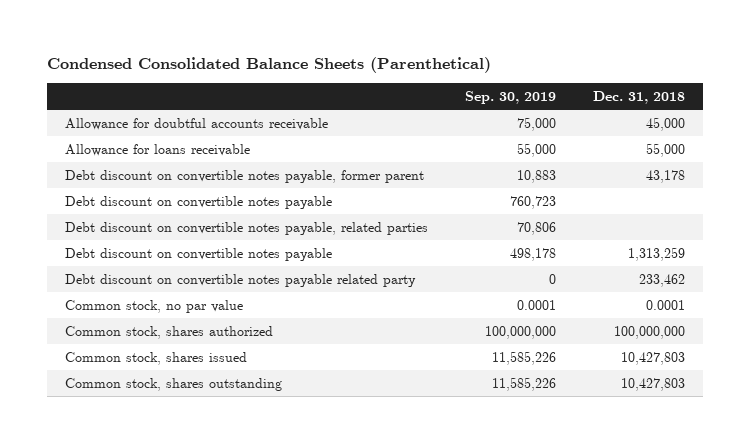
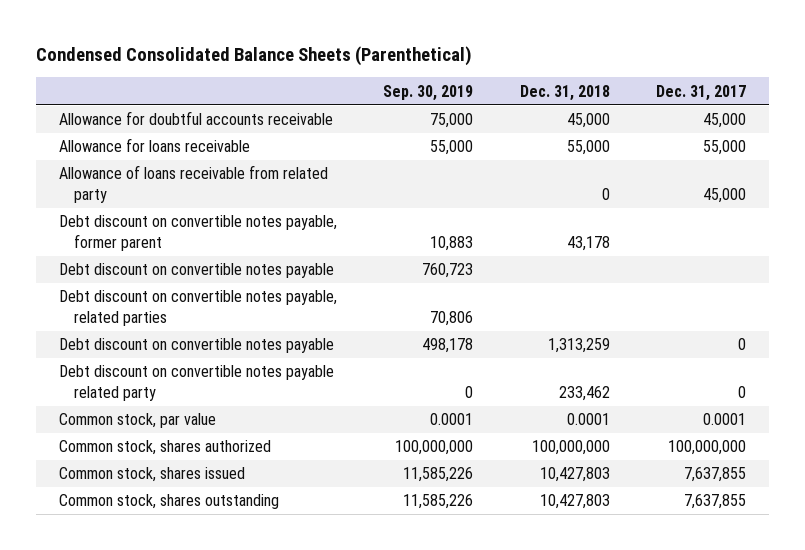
none -> [655,84,746,101] Dec. 31, 2017
none -> [58,165,328,204] Allowance of loans receivable from related party
[65,300,244,314] Common stock, no par value -> [58,413,216,429] Common stock, par value

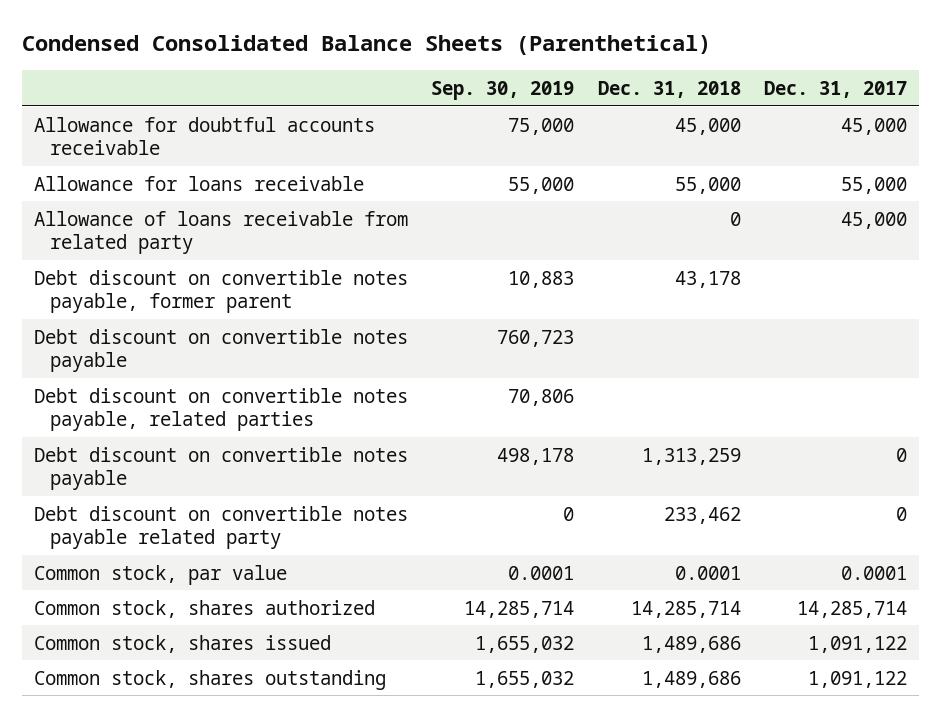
[395,440,474,456] 100,000,000 -> [464,600,575,618] 14,285,714
[531,440,610,456] 100,000,000 -> [630,600,741,618] 14,285,714
[667,440,746,456] 100,000,000 -> [797,600,908,618] 14,285,714
[403,467,474,483] 11,585,226 -> [475,635,575,653] 1,655,032
[539,467,610,483] 10,427,803 -> [641,635,741,653] 1,489,686
[683,467,746,483] 7,637,855 -> [808,635,908,653] 1,091,122
[403,494,474,510] 11,585,226 -> [475,670,575,688] 1,655,032
[539,494,610,510] 10,427,803 -> [641,670,741,688] 1,489,686
[683,494,746,510] 7,637,855 -> [808,670,908,688] 1,091,122

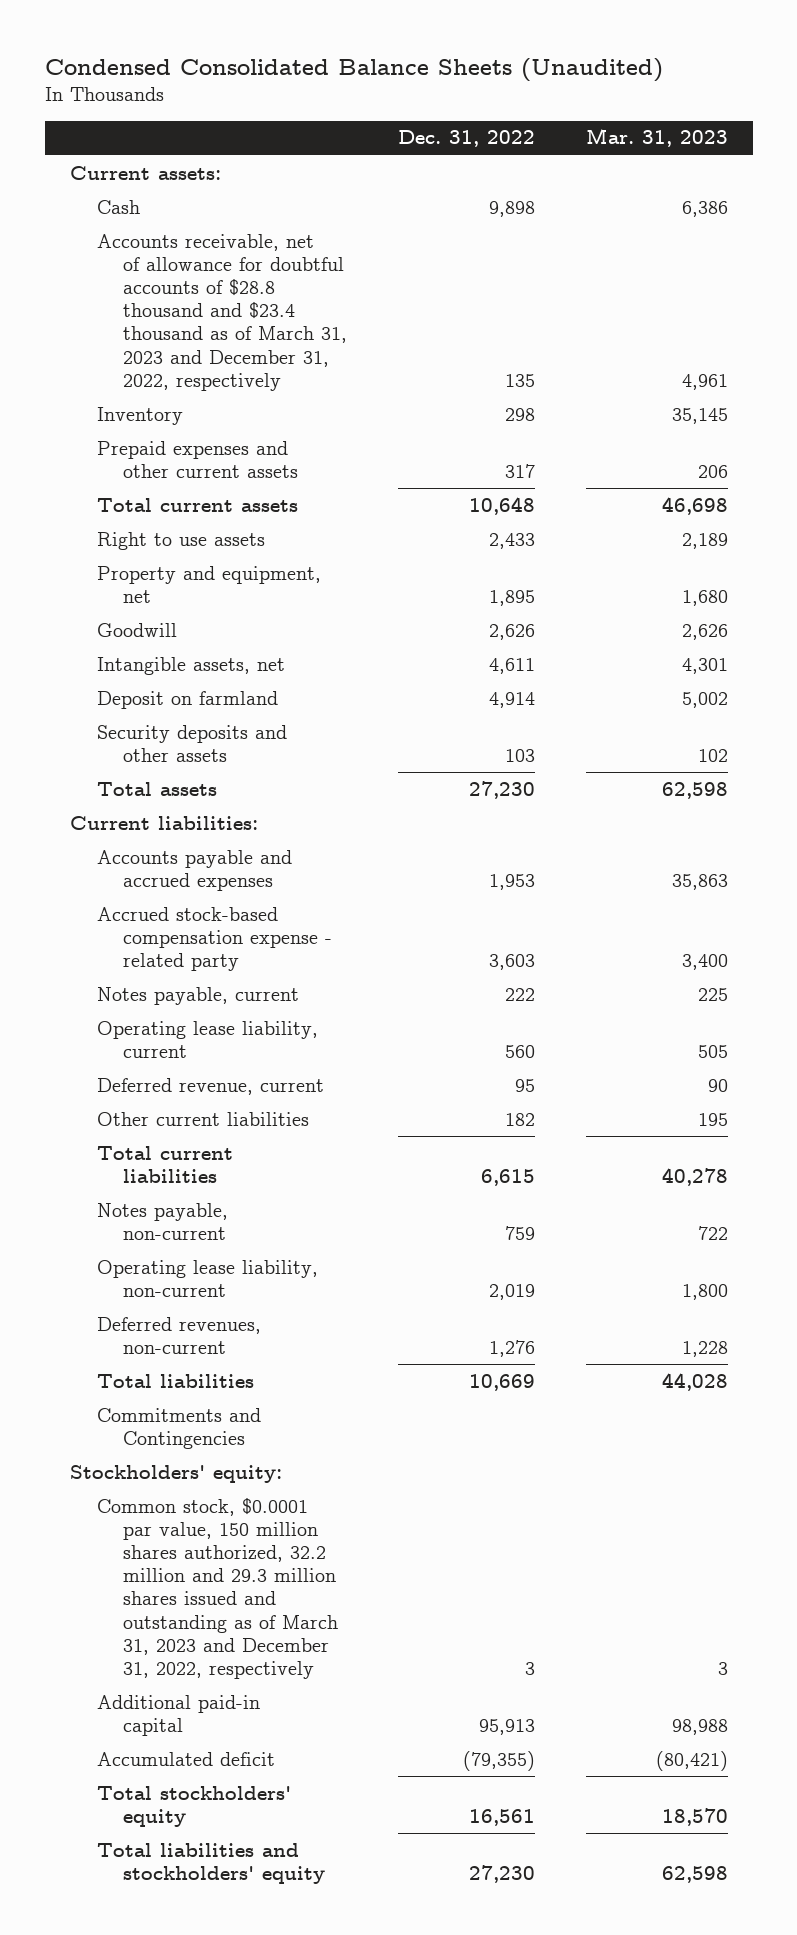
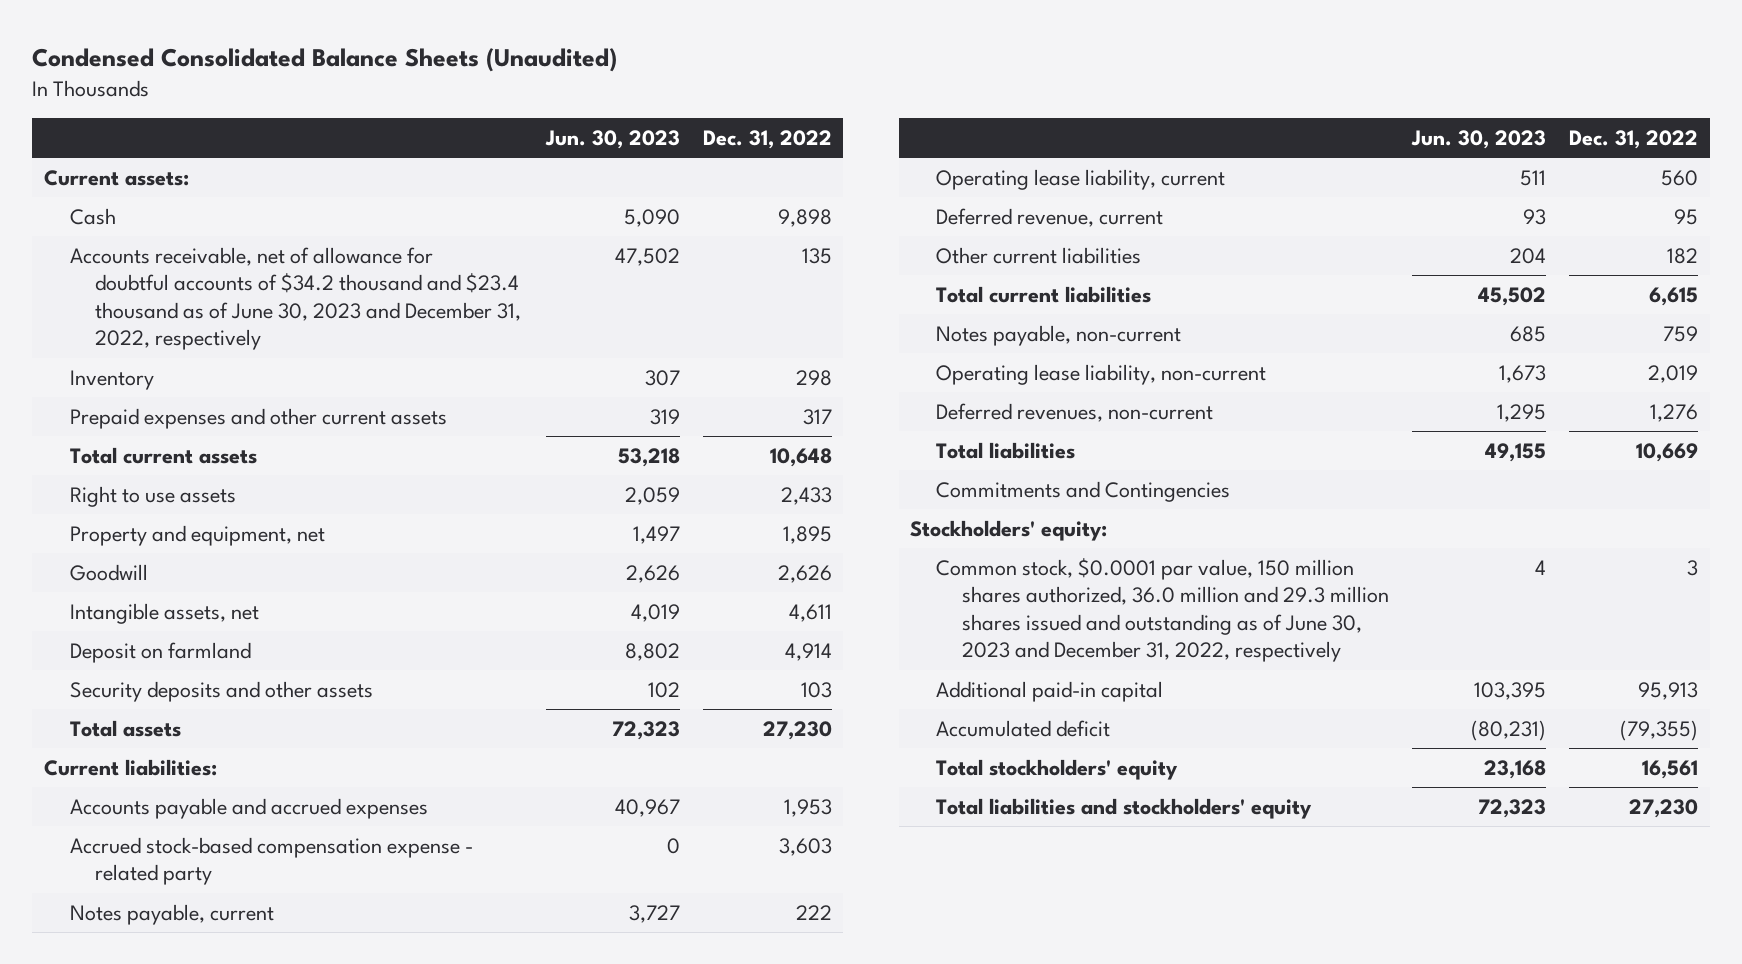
[585,128,728,148] Mar. 31, 2023 -> none
none -> [544,129,680,149] Jun. 30, 2023
[96,233,348,391] Accounts receivable, net of allowance for doubtful accounts of $28.8 thousand and $23.4 thousand as of March 31, 2023 and December 31, 2022, respectively -> [69,246,522,351] Accounts receivable, net of allowance for doubtful accounts of $34.2 thousand and $23.4 thousand as of June 30, 2023 and December 31, 2022, respectively
[96,1497,339,1679] Common stock, $0.0001 par value, 150 million shares authorized, 32.2 million and 29.3 million shares issued and outstanding as of March 31, 2023 and December 31, 2022, respectively -> [936,557,1389,663] Common stock, $0.0001 par value, 150 million shares authorized, 36.0 million and 29.3 million shares issued and outstanding as of June 30, 2023 and December 31, 2022, respectively

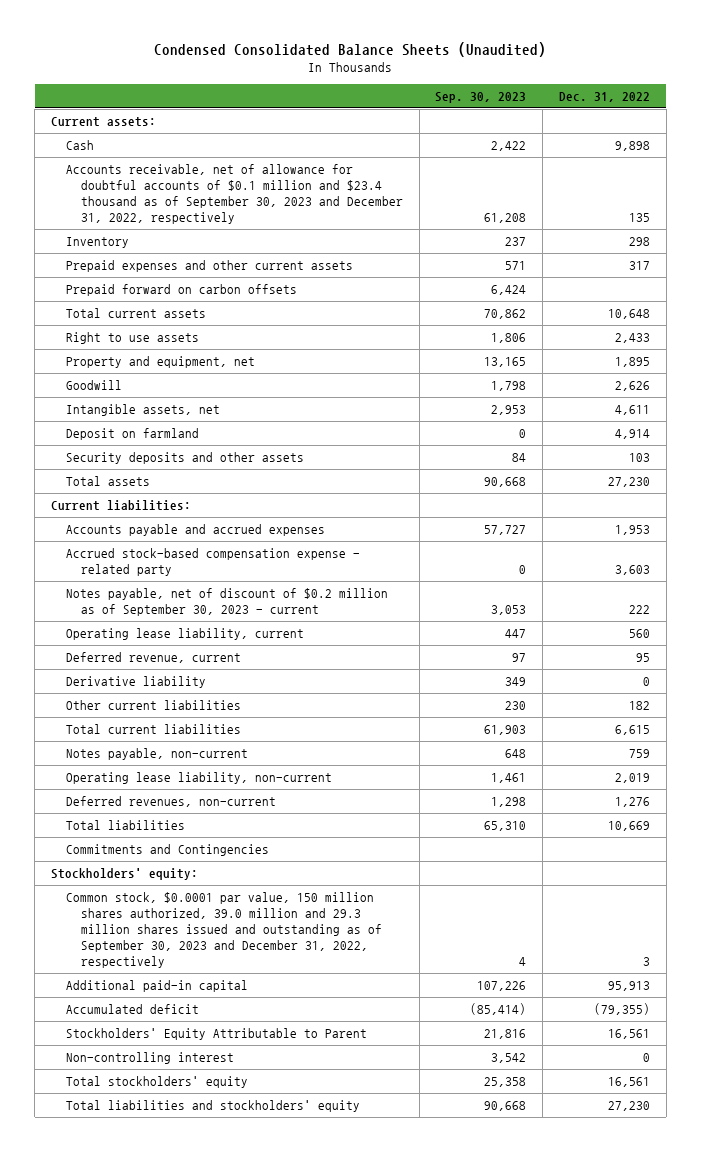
[544,129,680,149] Jun. 30, 2023 -> none
none -> [435,91,527,103] Sep. 30, 2023
[69,246,522,351] Accounts receivable, net of allowance for doubtful accounts of $34.2 thousand and $23.4 thousand as of June 30, 2023 and December 31, 2022, respectively -> [65,163,403,225] Accounts receivable, net of allowance for doubtful accounts of $0.1 million and $23.4 thousand as of September 30, 2023 and December 31, 2022, respectively
none -> [65,283,297,296] Prepaid forward on carbon offsets
[69,903,274,925] Notes payable, current -> [65,587,388,617] Notes payable, net of discount of $0.2 million as of September 30, 2023 - current
none -> [65,675,206,688] Derivative liability
[936,557,1389,663] Common stock, $0.0001 par value, 150 million shares authorized, 36.0 million and 29.3 million shares issued and outstanding as of June 30, 2023 and December 31, 2022, respectively -> [65,891,382,969] Common stock, $0.0001 par value, 150 million shares authorized, 39.0 million and 29.3 million shares issued and outstanding as of September 30, 2023 and December 31, 2022, respectively
none -> [65,1027,367,1040] Stockholders' Equity Attributable to Parent
none -> [65,1051,234,1064] Non-controlling interest

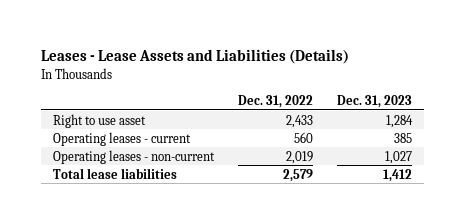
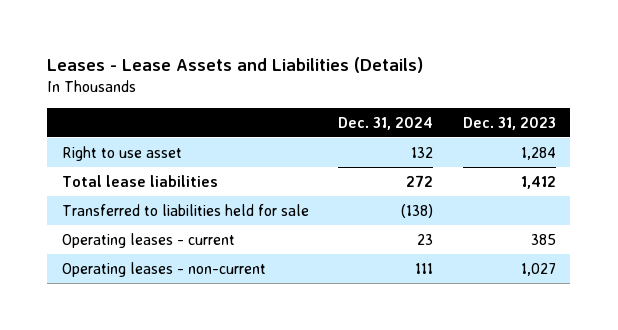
[238,95,314,109] Dec. 31, 2022 -> none
none -> [338,116,434,130] Dec. 31, 2024
[53,167,178,179] Total lease liabilities -> [62,174,219,187] Total lease liabilities
none -> [62,203,310,216] Transferred to liabilities held for sale

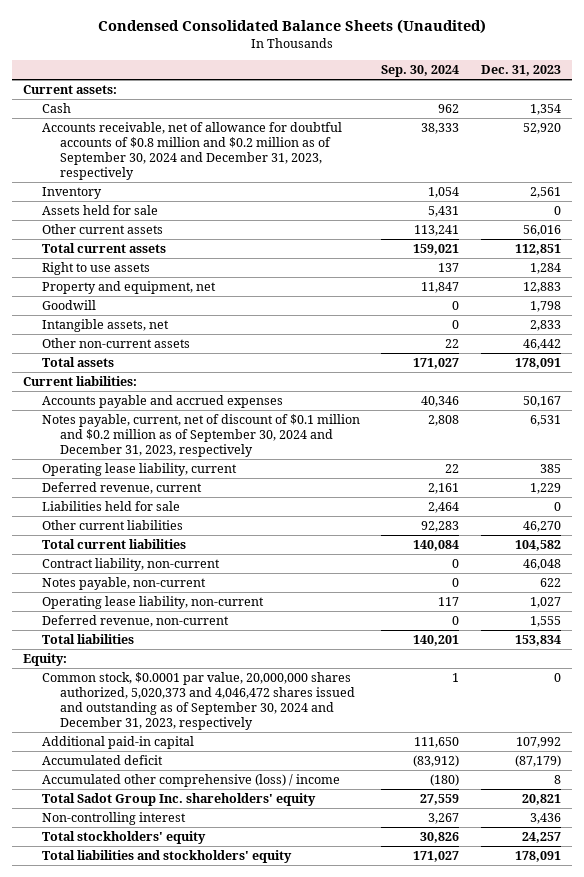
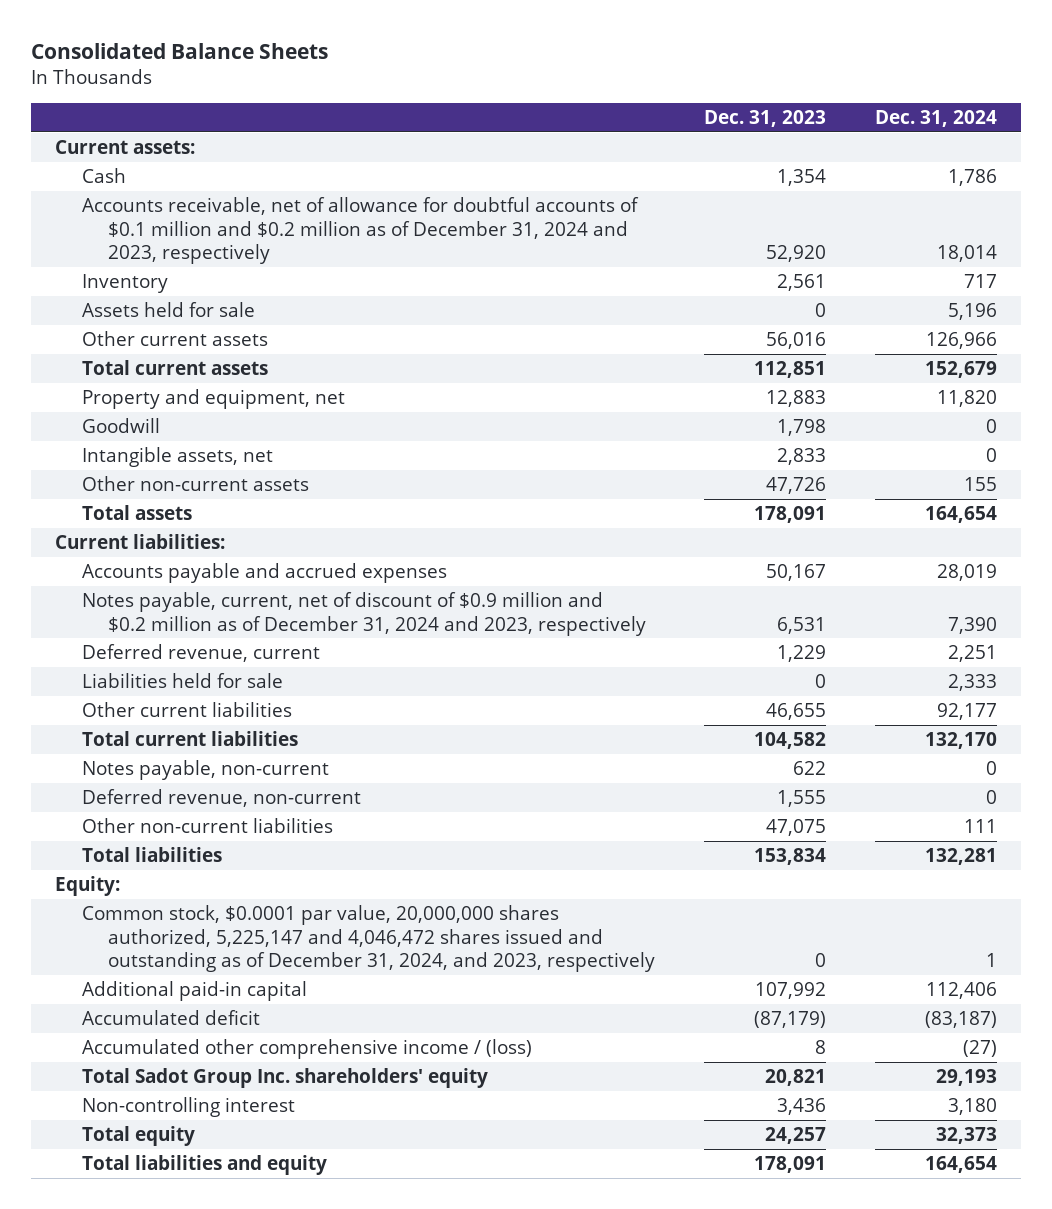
[97,19,486,35] Condensed Consolidated Balance Sheets (Unaudited) -> [30,43,328,60] Consolidated Balance Sheets
[381,65,460,78] Sep. 30, 2024 -> none
none -> [874,109,997,127] Dec. 31, 2024
[41,122,342,181] Accounts receivable, net of allowance for doubtful accounts of $0.8 million and $0.2 million as of September 30, 2024 and December 31, 2023, respectively -> [81,196,639,265] Accounts receivable, net of allowance for doubtful accounts of $0.1 million and $0.2 million as of December 31, 2024 and 2023, respectively
[41,262,150,276] Right to use assets -> none
[523,339,562,351] 46,442 -> [765,476,826,494] 47,726
[41,463,237,477] Operating lease liability, current -> none
[41,414,360,458] Notes payable, current, net of discount of $0.1 million and $0.2 million as of September 30, 2024 and December 31, 2023, respectively -> [81,591,646,636] Notes payable, current, net of discount of $0.9 million and $0.2 million as of December 31, 2024 and 2023, respectively
[523,521,562,533] 46,270 -> [765,702,826,720] 46,655
[41,558,220,572] Contract liability, non-current -> none
[41,596,264,610] Operating lease liability, non-current -> none
none -> [81,817,333,833] Other non-current liabilities
[41,672,356,731] Common stock, $0.0001 par value, 20,000,000 shares authorized, 5,020,373 and 4,046,472 shares issued and outstanding as of September 30, 2024 and December 31, 2023, respectively -> [81,904,655,973] Common stock, $0.0001 par value, 20,000,000 shares authorized, 5,225,147 and 4,046,472 shares issued and outstanding as of December 31, 2024, and 2023, respectively
[41,774,340,788] Accumulated other comprehensive (loss) / income -> [81,1038,532,1059] Accumulated other comprehensive income / (loss)
[41,831,206,845] Total stockholders' equity -> [81,1125,195,1146] Total equity
[41,850,292,864] Total liabilities and stockholders' equity -> [81,1154,327,1175] Total liabilities and equity

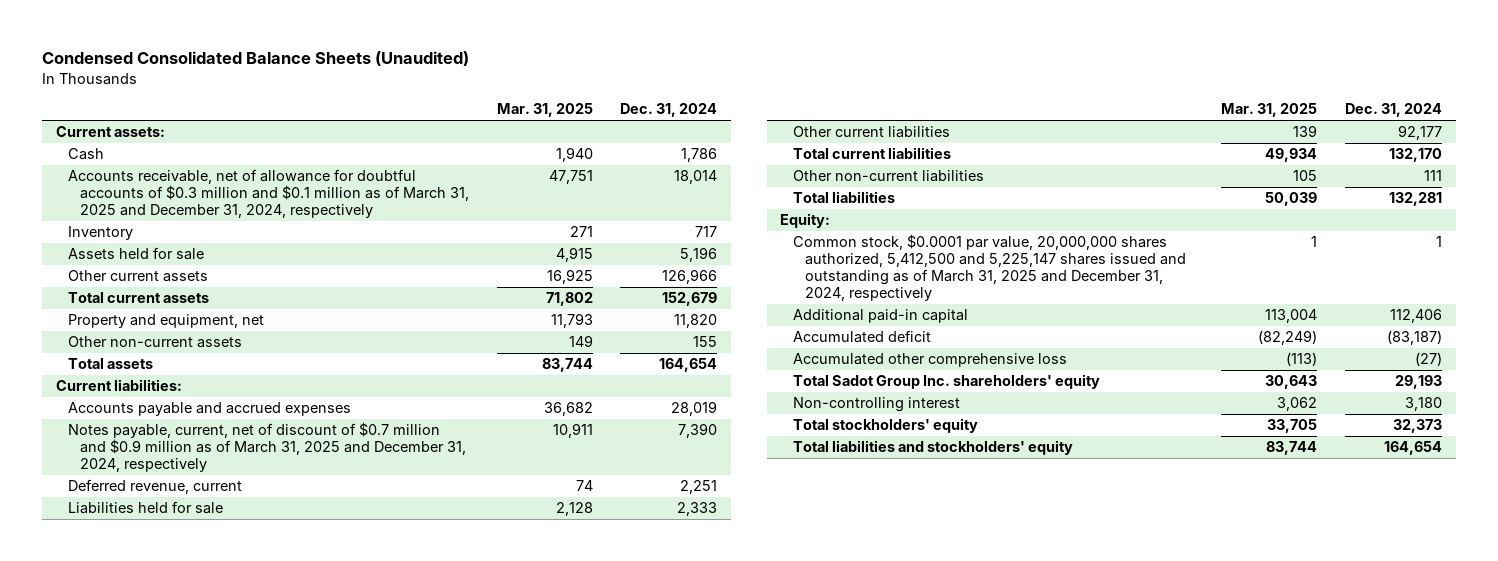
[30,43,328,60] Consolidated Balance Sheets -> [42,51,470,67] Condensed Consolidated Balance Sheets (Unaudited)
[703,109,826,127] Dec. 31, 2023 -> none
none -> [496,103,593,118] Mar. 31, 2025
[81,196,639,265] Accounts receivable, net of allowance for doubtful accounts of $0.1 million and $0.2 million as of December 31, 2024 and 2023, respectively -> [67,169,470,219] Accounts receivable, net of allowance for doubtful accounts of $0.3 million and $0.1 million as of March 31, 2025 and December 31, 2024, respectively
[81,417,160,433] Goodwill -> none
[81,446,273,467] Intangible assets, net -> none
[81,591,646,636] Notes payable, current, net of discount of $0.9 million and $0.2 million as of December 31, 2024 and 2023, respectively -> [67,422,467,473] Notes payable, current, net of discount of $0.7 million and $0.9 million as of March 31, 2025 and December 31, 2024, respectively
[81,759,329,780] Notes payable, non-current -> none
[81,788,361,807] Deferred revenue, non-current -> none
[81,904,655,973] Common stock, $0.0001 par value, 20,000,000 shares authorized, 5,225,147 and 4,046,472 shares issued and outstanding as of December 31, 2024, and 2023, respectively -> [792,234,1186,302] Common stock, $0.0001 par value, 20,000,000 shares authorized, 5,412,500 and 5,225,147 shares issued and outstanding as of March 31, 2025 and December 31, 2024, respectively
[81,1038,532,1059] Accumulated other comprehensive income / (loss) -> [792,353,1067,368] Accumulated other comprehensive loss
[81,1125,195,1146] Total equity -> [792,418,978,434] Total stockholders' equity
[81,1154,327,1175] Total liabilities and equity -> [792,440,1073,456] Total liabilities and stockholders' equity

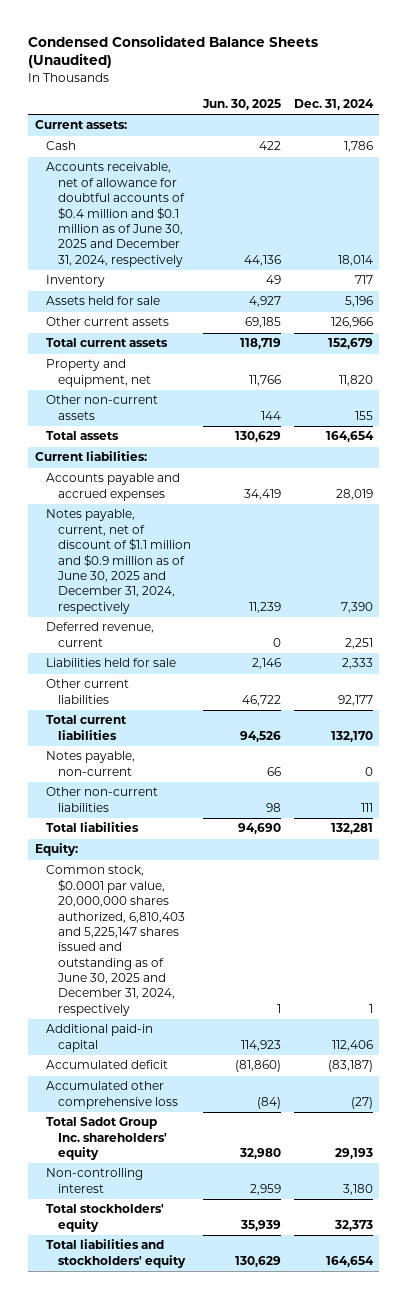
[496,103,593,118] Mar. 31, 2025 -> none
none -> [202,98,282,110] Jun. 30, 2025
[67,169,470,219] Accounts receivable, net of allowance for doubtful accounts of $0.3 million and $0.1 million as of March 31, 2025 and December 31, 2024, respectively -> [46,162,185,267] Accounts receivable, net of allowance for doubtful accounts of $0.4 million and $0.1 million as of June 30, 2025 and December 31, 2024, respectively
[67,422,467,473] Notes payable, current, net of discount of $0.7 million and $0.9 million as of March 31, 2025 and December 31, 2024, respectively -> [46,509,191,614] Notes payable, current, net of discount of $1.1 million and $0.9 million as of June 30, 2025 and December 31, 2024, respectively
none -> [46,751,136,776] Notes payable, non-current
[792,234,1186,302] Common stock, $0.0001 par value, 20,000,000 shares authorized, 5,412,500 and 5,225,147 shares issued and outstanding as of March 31, 2025 and December 31, 2024, respectively -> [46,865,185,1016] Common stock, $0.0001 par value, 20,000,000 shares authorized, 6,810,403 and 5,225,147 shares issued and outstanding as of June 30, 2025 and December 31, 2024, respectively

